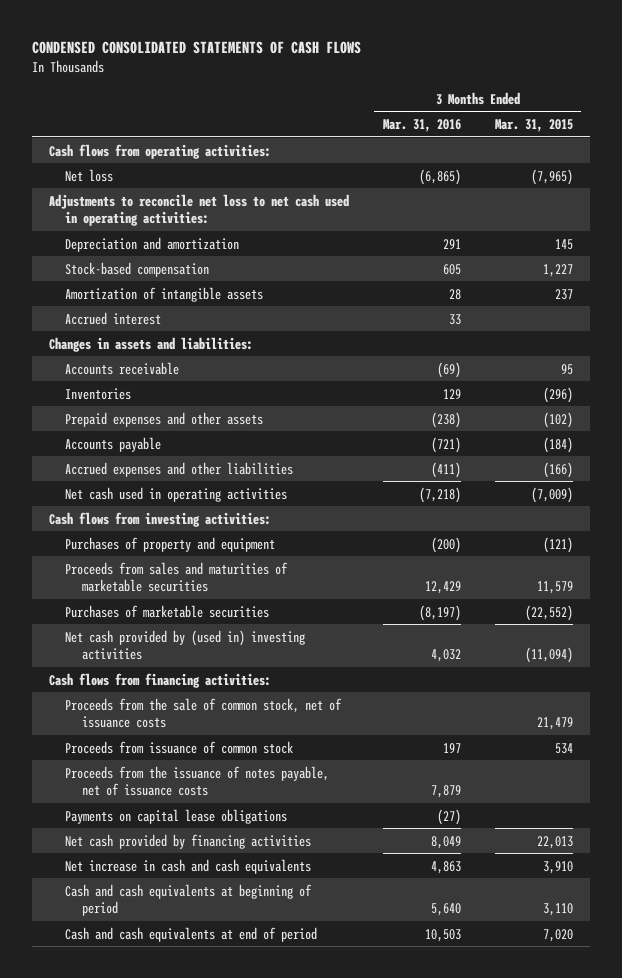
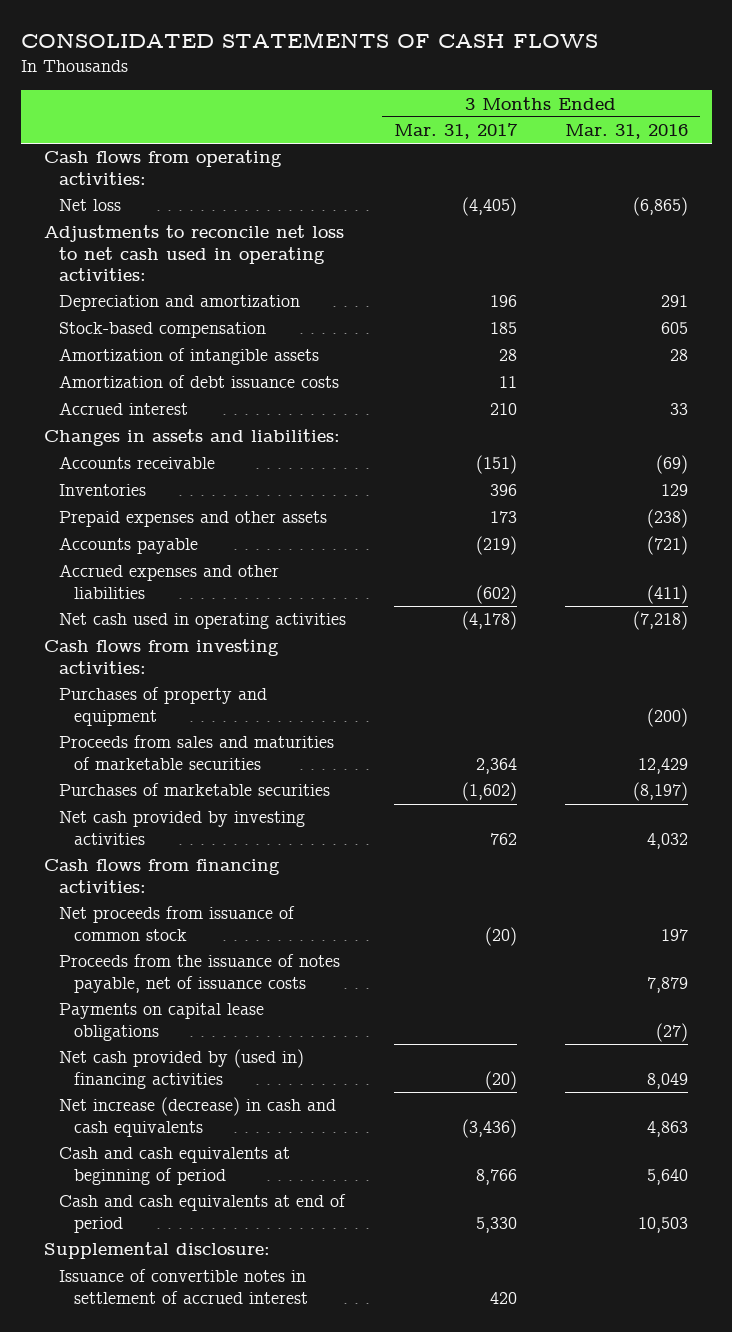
[31,41,361,55] CONDENSED CONSOLIDATED STATEMENTS OF CASH FLOWS -> [20,32,598,49] CONSOLIDATED STATEMENTS OF CASH FLOWS
[494,119,573,133] Mar. 31, 2015 -> none
none -> [394,123,519,140] Mar. 31, 2017
none -> [59,375,340,389] Amortization of debt issuance costs
[65,629,306,661] Net cash provided by (used in) investing activities -> [59,811,306,845] Net cash provided by investing activities
[65,697,343,729] Proceeds from the sale of common stock, net of issuance costs -> none
[65,740,294,754] Proceeds from issuance of common stock -> [59,906,296,941] Net proceeds from issuance of common stock
[65,833,312,849] Net cash provided by financing activities -> [59,1049,305,1089] Net cash provided by (used in) financing activities
[65,858,312,874] Net increase in cash and cash equivalents -> [59,1097,337,1137] Net increase (decrease) in cash and cash equivalents
none -> [44,1242,271,1260] Supplemental disclosure:
none -> [59,1269,309,1304] Issuance of convertible notes in settlement of accrued interest

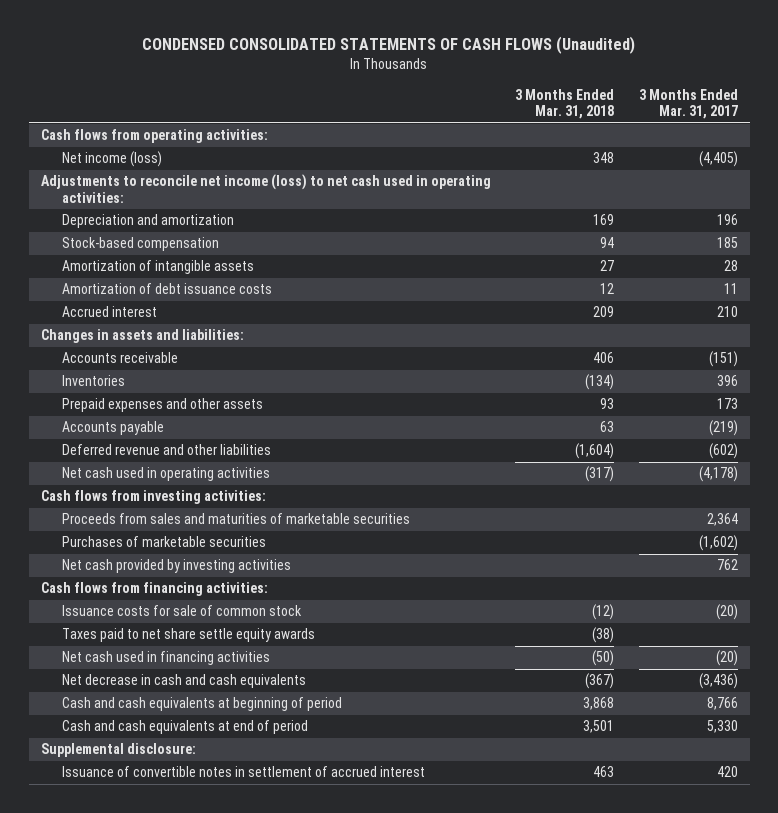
[20,32,598,49] CONSOLIDATED STATEMENTS OF CASH FLOWS -> [142,36,636,55] CONDENSED CONSOLIDATED STATEMENTS OF CASH FLOWS (Unaudited)
[564,124,688,140] Mar. 31, 2016 -> none
none -> [515,88,615,120] 3 Months Ended Mar. 31, 2018
[59,199,122,212] Net loss -> [61,151,162,168] Net income (loss)
[44,225,345,281] Adjustments to reconcile net loss to net cash used in operating activities: -> [40,174,491,203] Adjustments to reconcile net income (loss) to net cash used in operating activities:
[59,564,280,599] Accrued expenses and other liabilities -> [61,444,271,456] Deferred revenue and other liabilities
[59,687,268,726] Purchases of property and equipment -> none
[59,906,296,941] Net proceeds from issuance of common stock -> none
[59,954,341,993] Proceeds from the issuance of notes payable, net of issuance costs -> none
[59,1003,265,1041] Payments on capital lease obligations -> none
none -> [61,605,302,617] Issuance costs for sale of common stock
none -> [61,628,315,643] Taxes paid to net share settle equity awards
[59,1049,305,1089] Net cash provided by (used in) financing activities -> [61,651,270,666] Net cash used in financing activities
[59,1097,337,1137] Net increase (decrease) in cash and cash equivalents -> [61,674,306,689] Net decrease in cash and cash equivalents

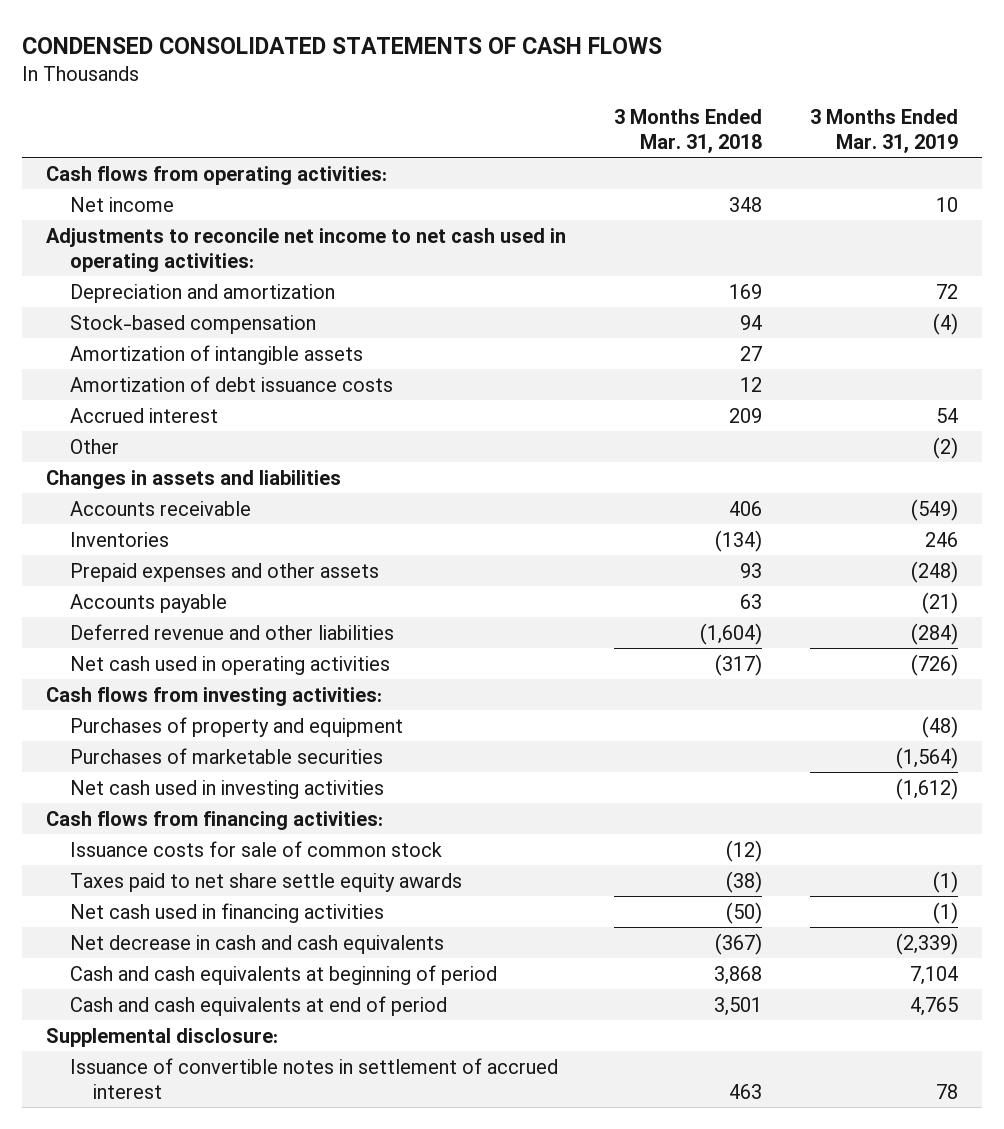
[142,36,636,55] CONDENSED CONSOLIDATED STATEMENTS OF CASH FLOWS (Unaudited) -> [22,36,663,54] CONDENSED CONSOLIDATED STATEMENTS OF CASH FLOWS
[638,88,738,120] 3 Months Ended Mar. 31, 2017 -> none
none -> [810,108,959,153] 3 Months Ended Mar. 31, 2019
[61,151,162,168] Net income (loss) -> [69,196,174,212] Net income
[40,174,491,203] Adjustments to reconcile net income (loss) to net cash used in operating activities: -> [46,227,567,272] Adjustments to reconcile net income to net cash used in operating activities:
none -> [69,438,119,454] Other
[40,329,244,344] Changes in assets and liabilities: -> [46,469,342,489] Changes in assets and liabilities
[61,513,410,525] Proceeds from sales and maturities of marketable securities -> none
none -> [69,716,403,737] Purchases of property and equipment
[61,559,291,574] Net cash provided by investing activities -> [69,779,384,799] Net cash used in investing activities

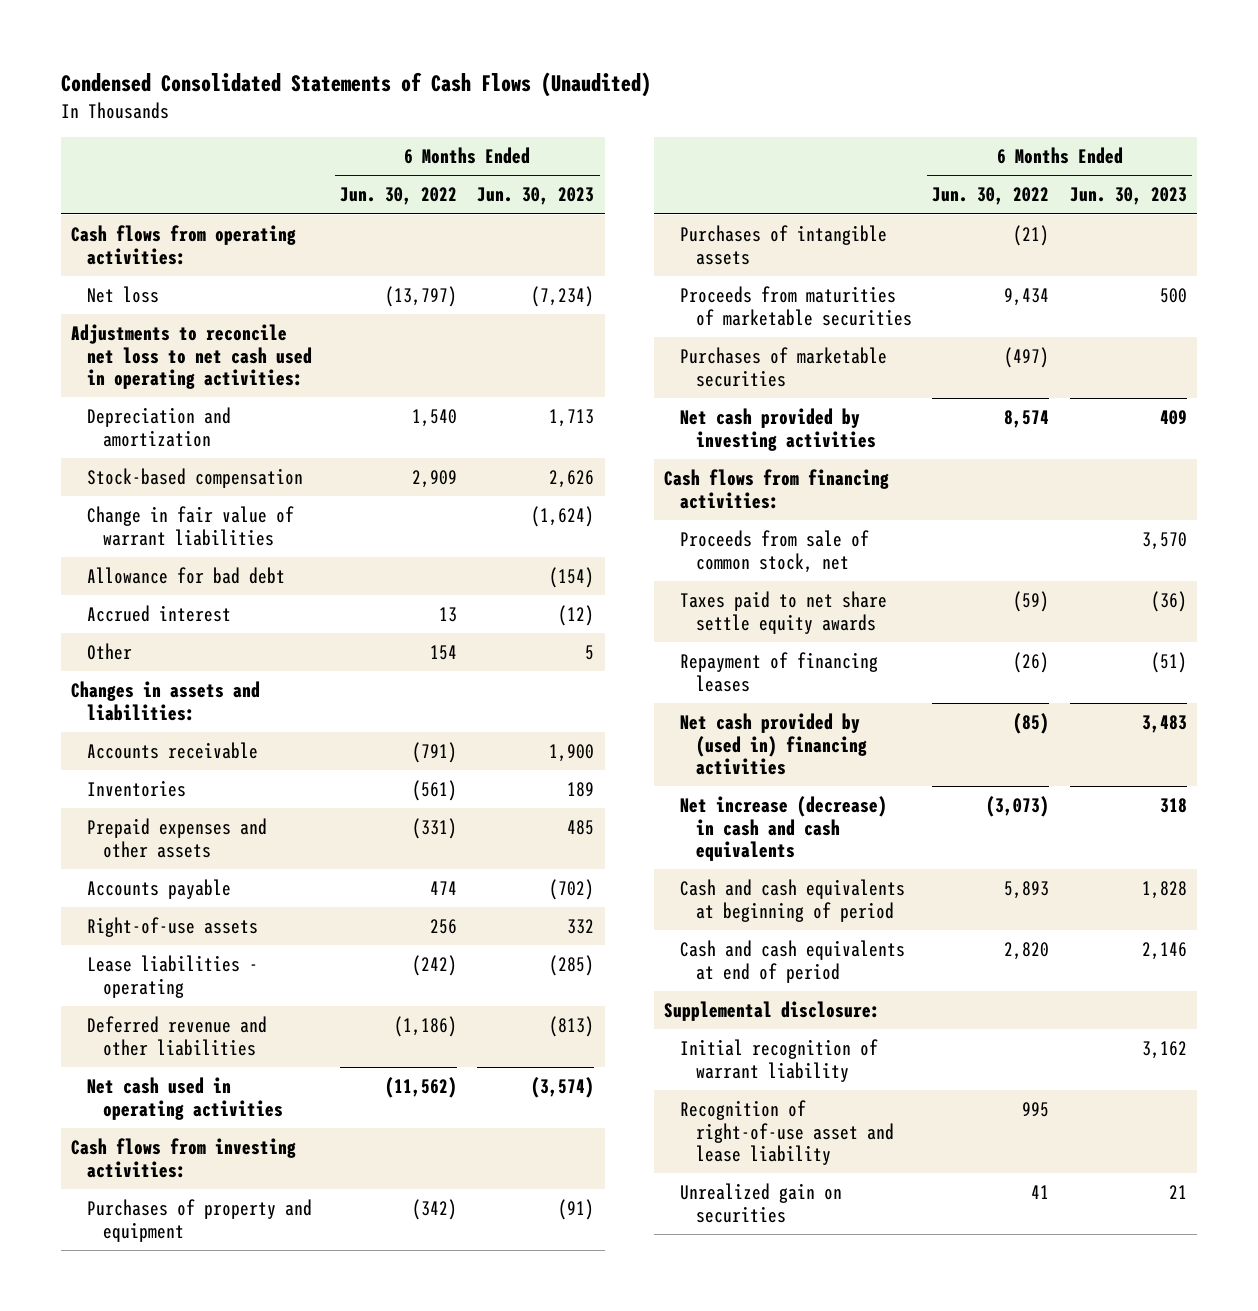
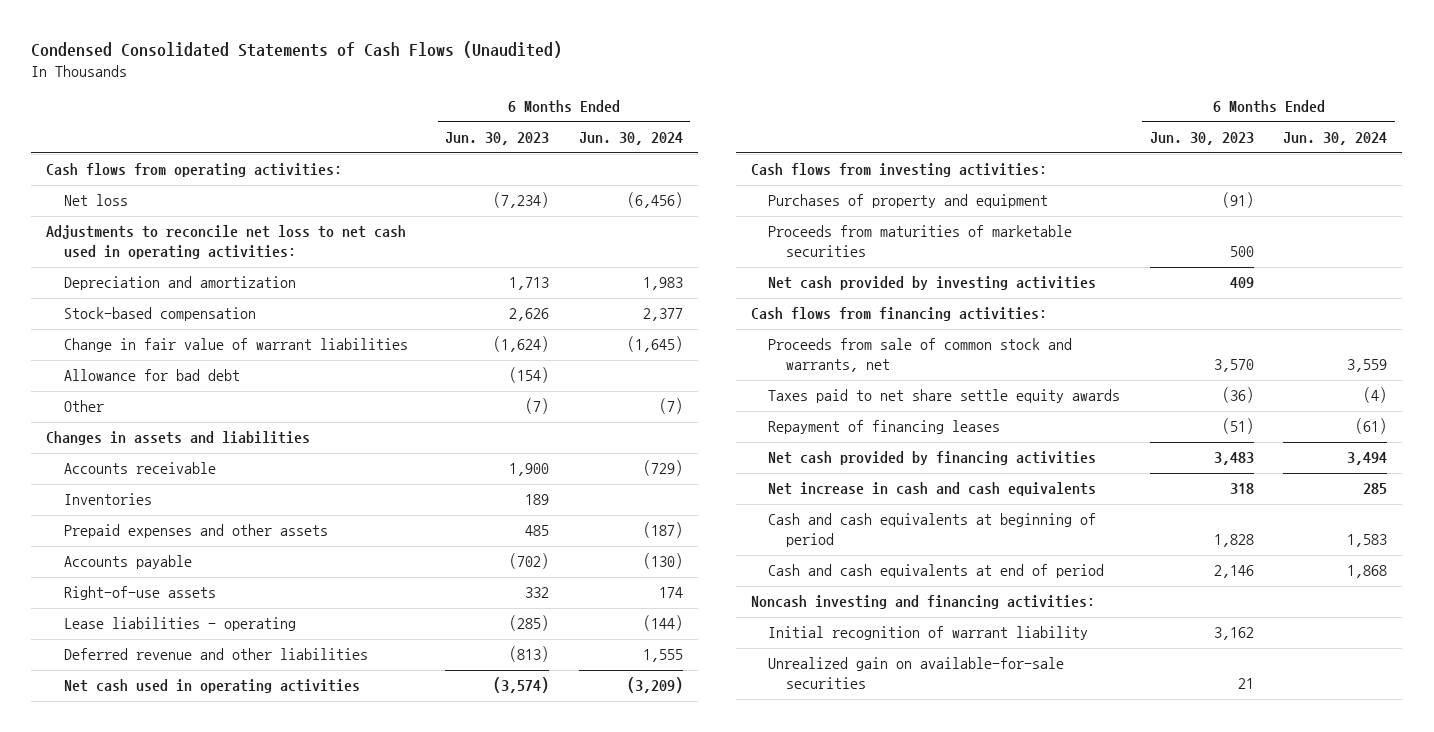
[339,187,457,206] Jun. 30, 2022 -> none
none -> [578,132,683,146] Jun. 30, 2024
[87,604,232,622] Accrued interest -> none
[585,644,595,660] 5 -> [525,398,550,415] (7)
[71,680,261,721] Changes in assets and liabilities: -> [46,431,311,446] Changes in assets and liabilities
[679,224,887,265] Purchases of intangible assets -> none
[679,346,887,387] Purchases of marketable securities -> none
[679,529,869,573] Proceeds from sale of common stock, net -> [768,338,1073,373] Proceeds from sale of common stock and warrants, net
[679,712,867,776] Net cash provided by (used in) financing activities -> [768,451,1097,466] Net cash provided by financing activities
[679,795,887,862] Net increase (decrease) in cash and cash equivalents -> [768,482,1097,497] Net increase in cash and cash equivalents
[663,1000,880,1021] Supplemental disclosure: -> none
none -> [750,595,1095,610] Noncash investing and financing activities:
[679,1099,894,1166] Recognition of right-of-use asset and lease liability -> none
[679,1182,842,1223] Unrealized gain on securities -> [768,657,1065,690] Unrealized gain on available-for-sale securities

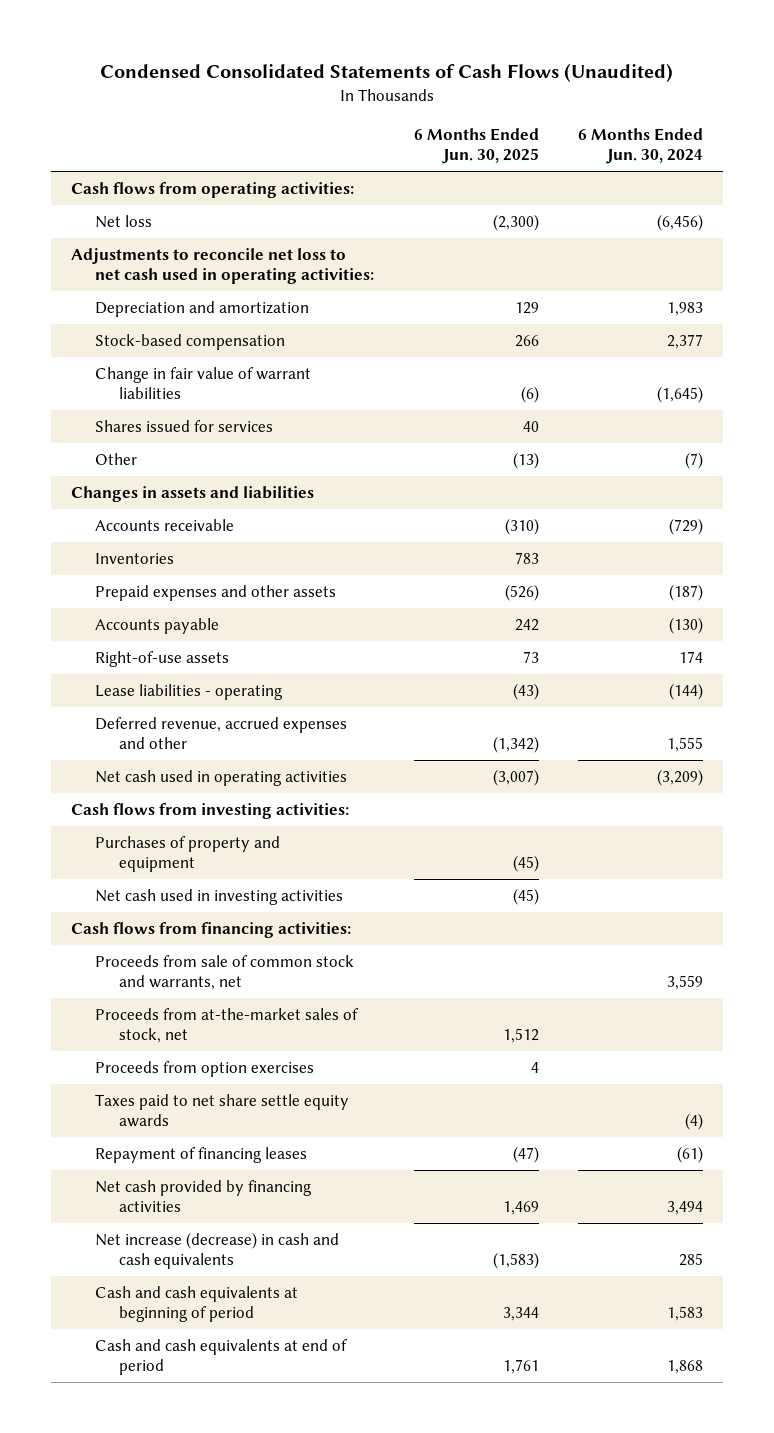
[445,132,550,146] Jun. 30, 2023 -> none
none -> [413,128,539,165] 6 Months Ended Jun. 30, 2025
[63,369,240,382] Allowance for bad debt -> none
none -> [94,420,273,433] Shares issued for services
[63,648,368,661] Deferred revenue and other liabilities -> [94,717,347,750] Deferred revenue, accrued expenses and other
[768,225,1073,258] Proceeds from maturities of marketable securities -> none
[768,276,1097,291] Net cash provided by investing activities -> [94,889,343,906] Net cash used in investing activities
none -> [94,1008,359,1044] Proceeds from at-the-market sales of stock, net
none -> [94,1061,314,1078] Proceeds from option exercises
[768,482,1097,497] Net increase in cash and cash equivalents -> [94,1232,339,1270] Net increase (decrease) in cash and cash equivalents
[750,595,1095,610] Noncash investing and financing activities: -> none
[768,626,1089,641] Initial recognition of warrant liability -> none
[768,657,1065,690] Unrealized gain on available-for-sale securities -> none

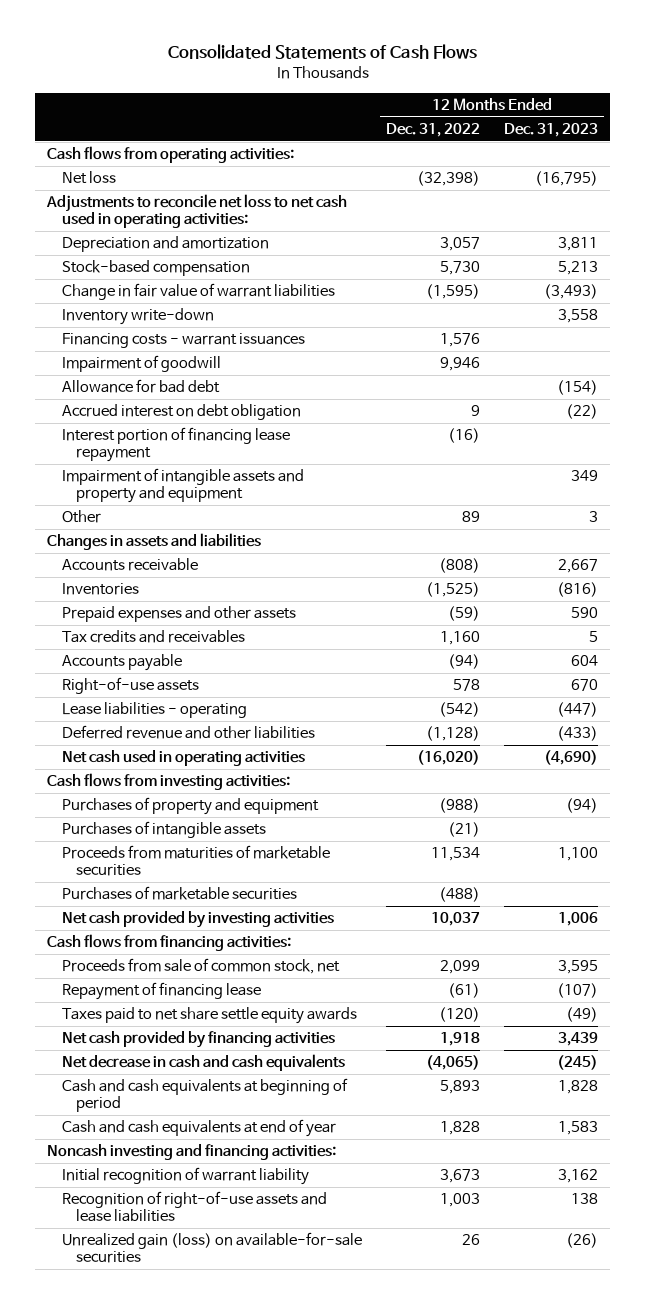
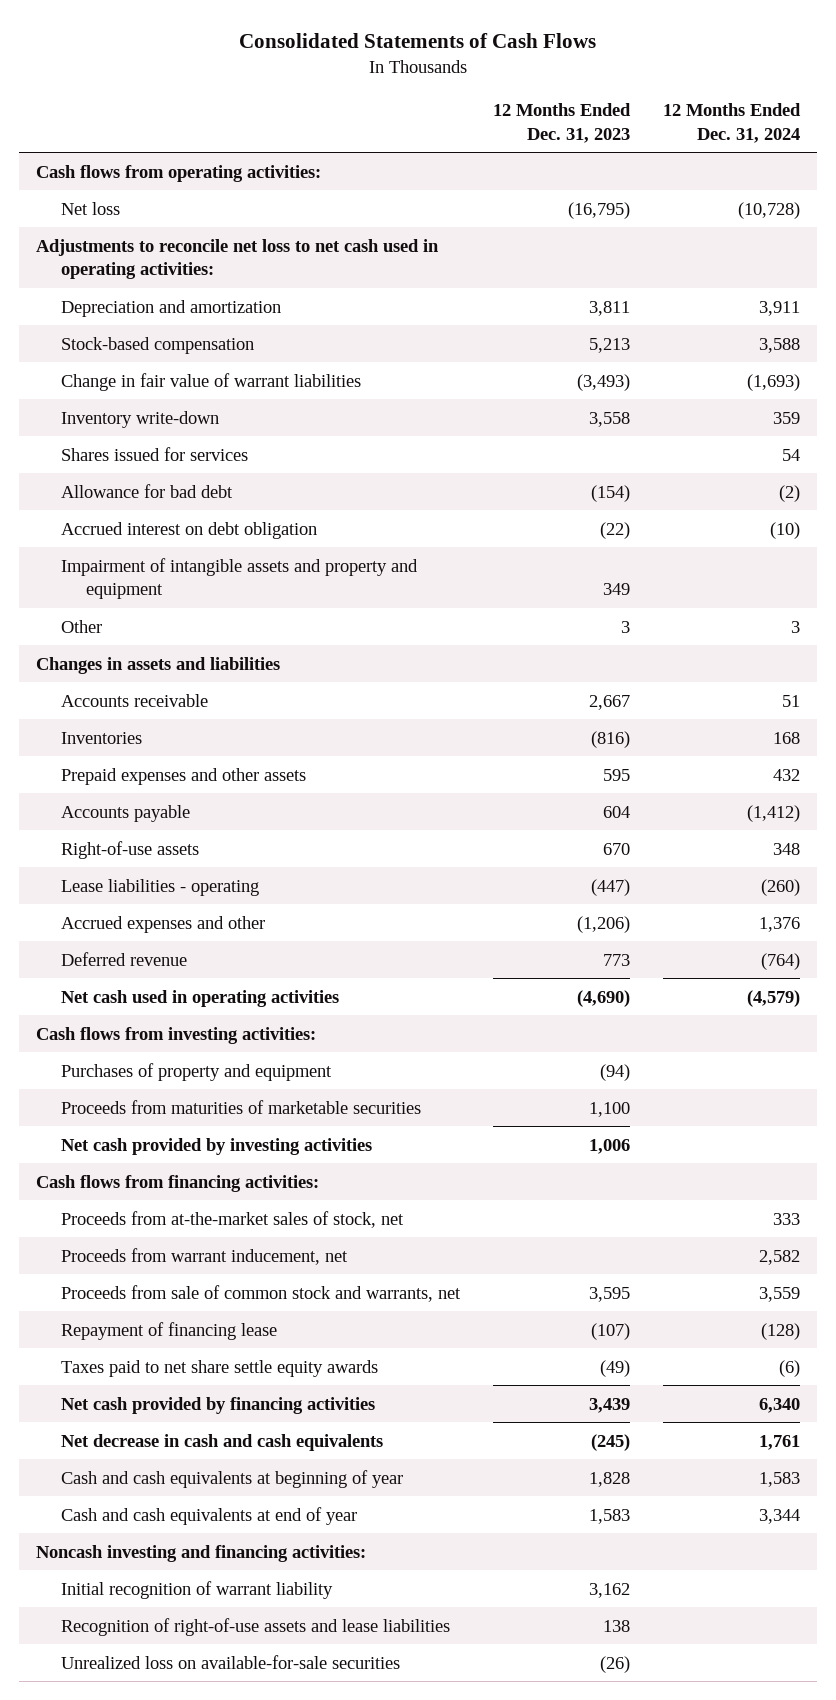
[385,123,480,138] Dec. 31, 2022 -> none
none -> [663,102,802,143] 12 Months Ended Dec. 31, 2024
[61,333,305,349] Financing costs - warrant issuances -> none
[61,355,221,373] Impairment of goodwill -> none
none -> [60,446,248,461] Shares issued for services
[61,427,290,463] Interest portion of financing lease repayment -> none
[61,630,245,644] Tax credits and receivables -> none
[570,607,598,619] 590 -> [603,768,631,781] 595
[61,725,315,740] Deferred revenue and other liabilities -> none
none -> [60,915,265,933] Accrued expenses and other
none -> [60,951,187,966] Deferred revenue
[61,821,266,839] Purchases of intangible assets -> none
[61,886,297,901] Purchases of marketable securities -> none
none -> [60,1210,404,1228] Proceeds from at-the-market sales of stock, net
none -> [60,1247,348,1265] Proceeds from warrant inducement, net
[61,958,340,975] Proceeds from sale of common stock, net -> [60,1284,461,1302] Proceeds from sale of common stock and warrants, net
[61,1078,348,1113] Cash and cash equivalents at beginning of period -> [60,1469,403,1488] Cash and cash equivalents at beginning of year
[61,1232,362,1264] Unrealized gain (loss) on available-for-sale securities -> [60,1654,400,1669] Unrealized loss on available-for-sale securities

